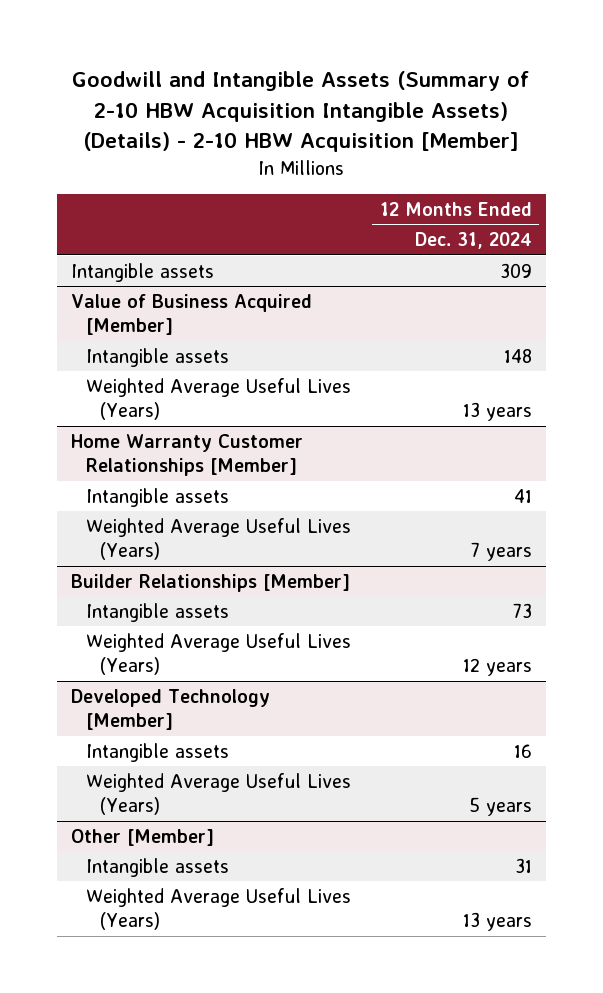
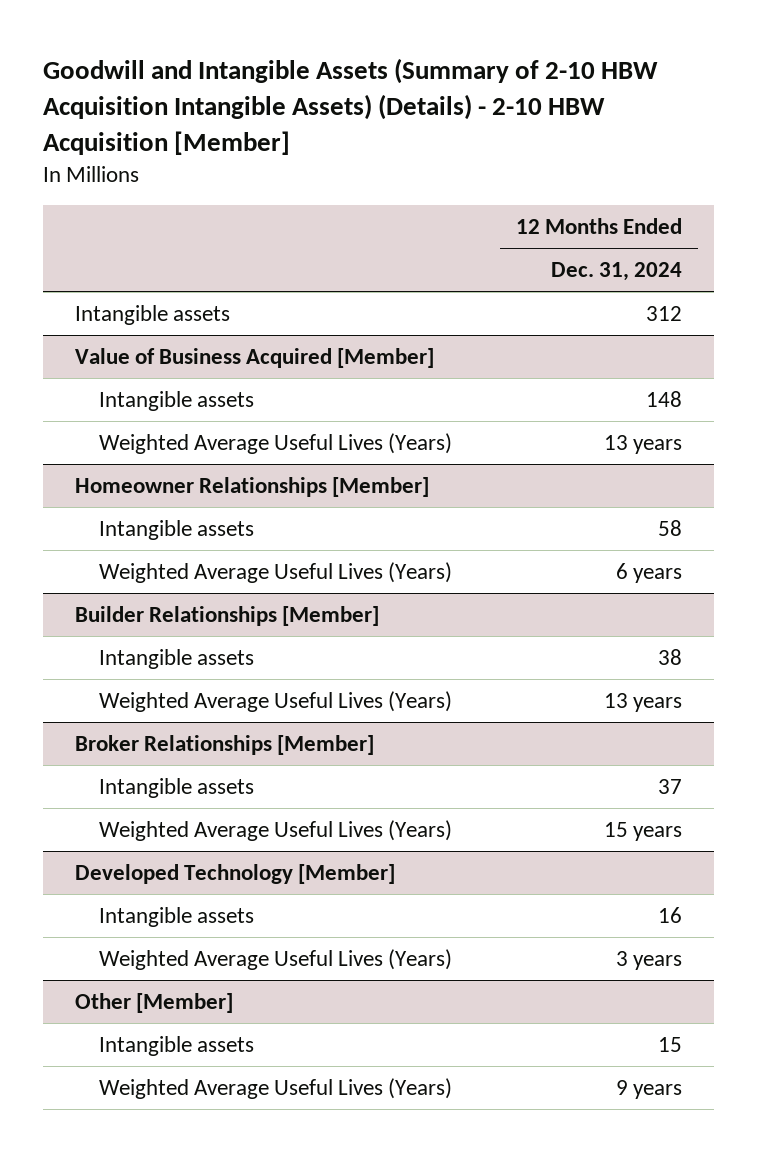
[499,262,532,278] 309 -> [646,306,683,322] 312
[71,433,304,476] Home Warranty Customer Relationships [Member] -> none
none -> [75,477,430,498] Homeowner Relationships [Member]
[513,488,532,503] 41 -> [658,520,683,537] 58
[470,541,532,561] 7 years -> [616,563,683,584] 6 years
[512,602,532,618] 73 -> [658,649,683,666] 38
[462,657,532,676] 12 years -> [604,693,683,713] 13 years
none -> [75,735,375,756] Broker Relationships [Member]
none -> [99,778,255,799] Intangible assets
none -> [99,820,453,842] Weighted Average Useful Lives (Years)
[468,796,532,816] 5 years -> [616,951,683,971] 3 years
[514,857,532,873] 31 -> [658,1037,683,1053] 15
[462,911,532,931] 13 years -> [616,1080,683,1100] 9 years

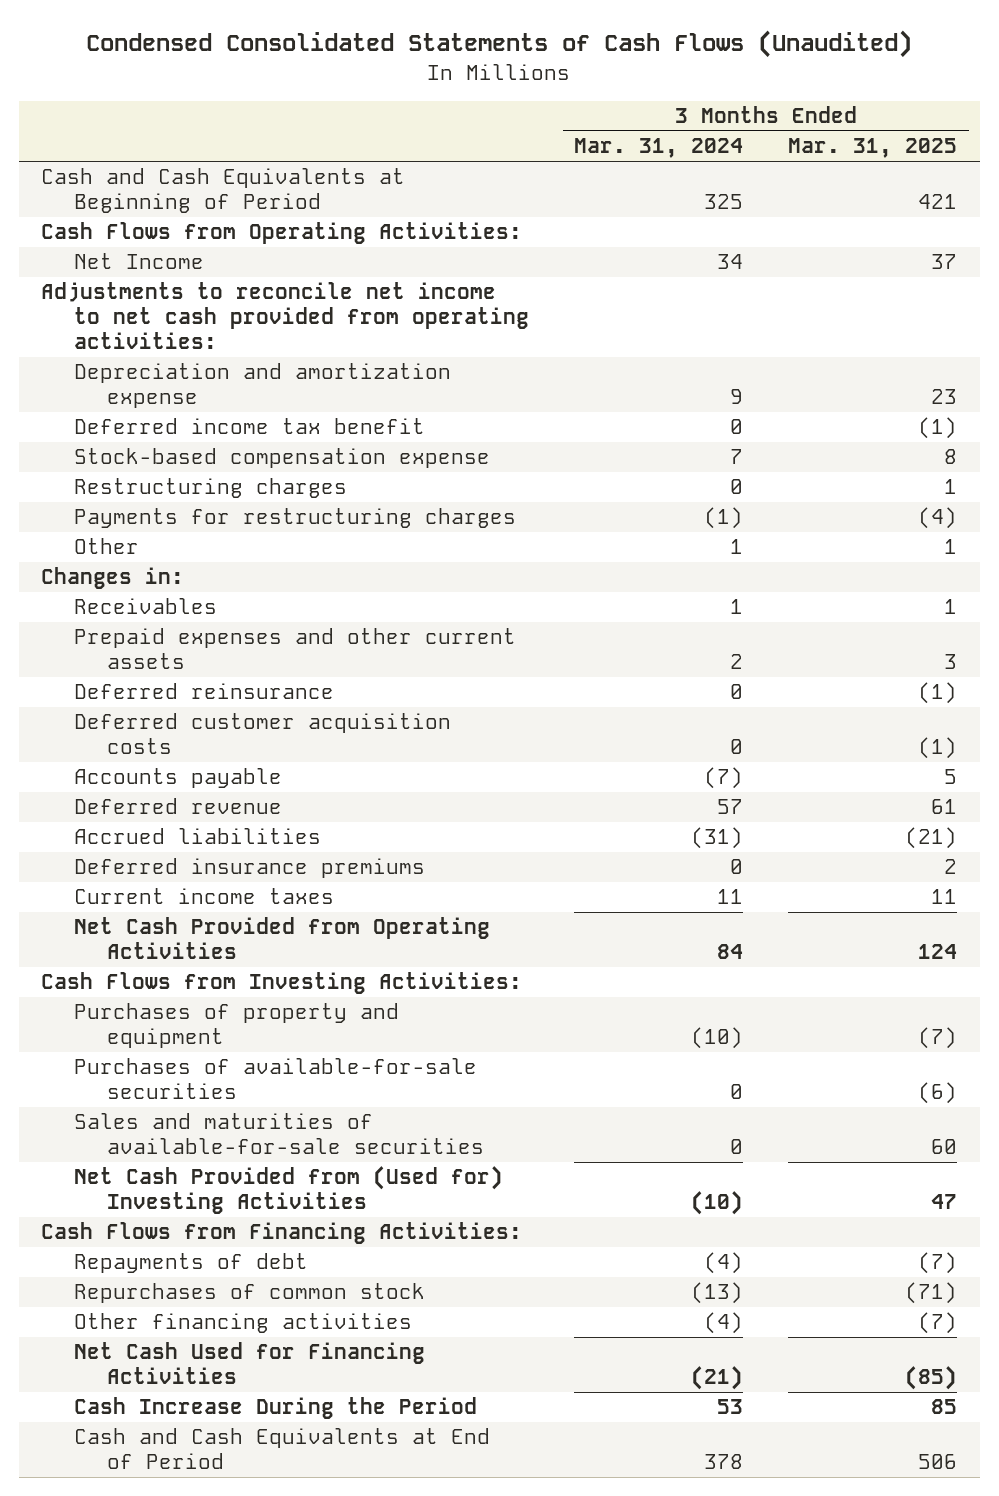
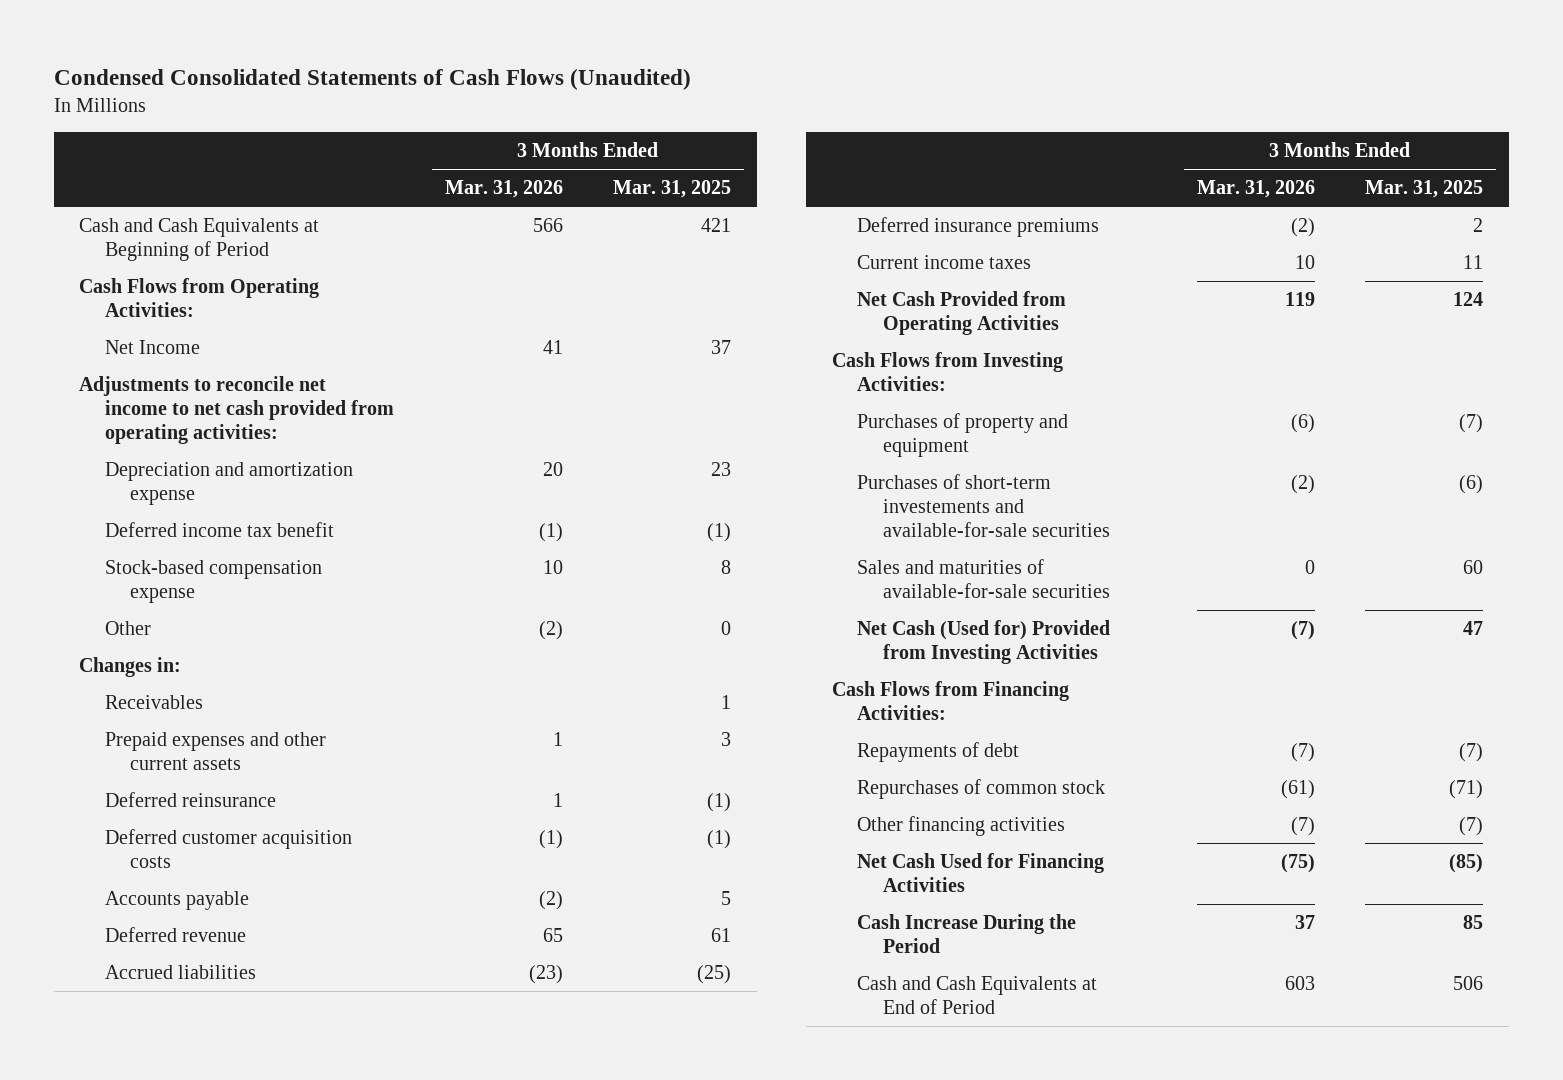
[574,138,744,159] Mar. 31, 2024 -> none
none -> [444,180,563,199] Mar. 31, 2026
[74,478,348,499] Restructuring charges -> none
[74,508,517,529] Payments for restructuring charges -> none
[944,539,958,555] 1 -> [721,621,732,636] 0
[905,827,958,850] (21) -> [697,965,732,985] (25)
[74,1058,478,1100] Purchases of available-for-sale securities -> [857,474,1110,537] Purchases of short-term investements and available-for-sale securities
[74,1166,504,1215] Net Cash Provided from (Used for) Investing Activities -> [857,620,1111,664] Net Cash (Used for) Provided from Investing Activities

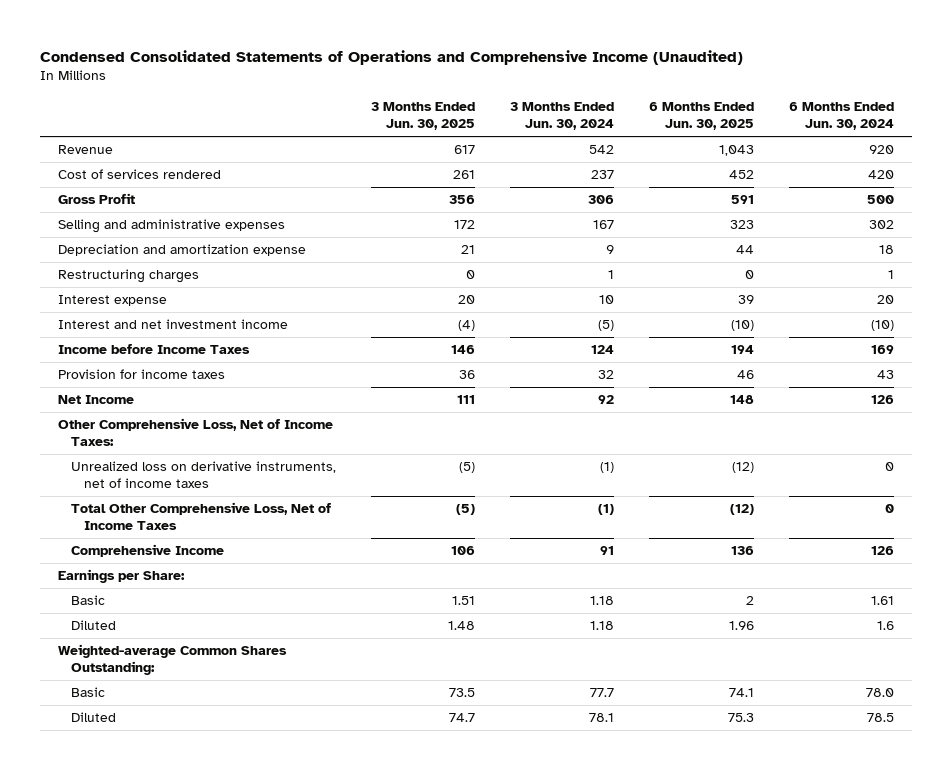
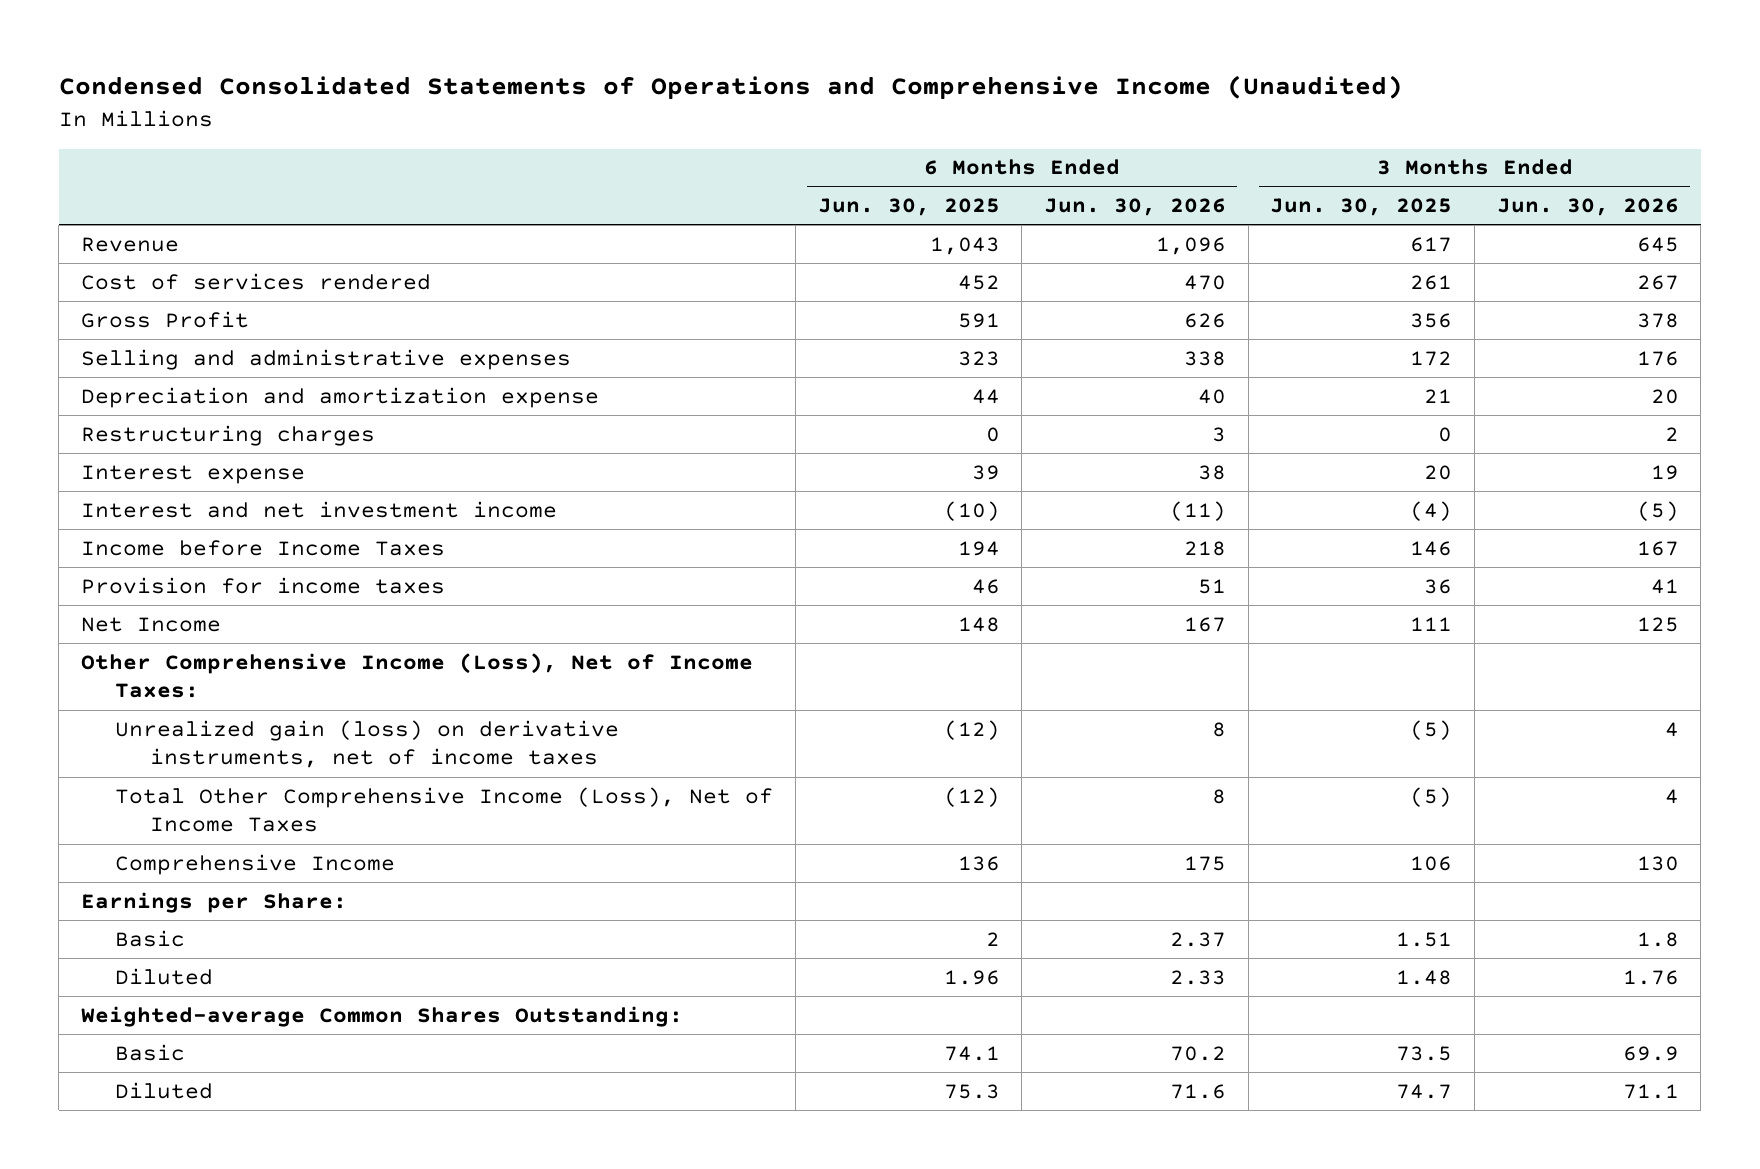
[509,101,614,131] 3 Months Ended Jun. 30, 2024 -> none
[789,101,895,131] 6 Months Ended Jun. 30, 2024 -> none
none -> [1044,198,1227,217] Jun. 30, 2026
none -> [1496,198,1679,217] Jun. 30, 2026
[57,418,333,447] Other Comprehensive Loss, Net of Income Taxes: -> [80,652,753,699] Other Comprehensive Income (Loss), Net of Income Taxes:
[70,461,336,489] Unrealized loss on derivative instruments, net of income taxes -> [115,719,620,769] Unrealized gain (loss) on derivative instruments, net of income taxes
[70,502,331,531] Total Other Comprehensive Loss, Net of Income Taxes -> [115,786,774,833] Total Other Comprehensive Income (Loss), Net of Income Taxes

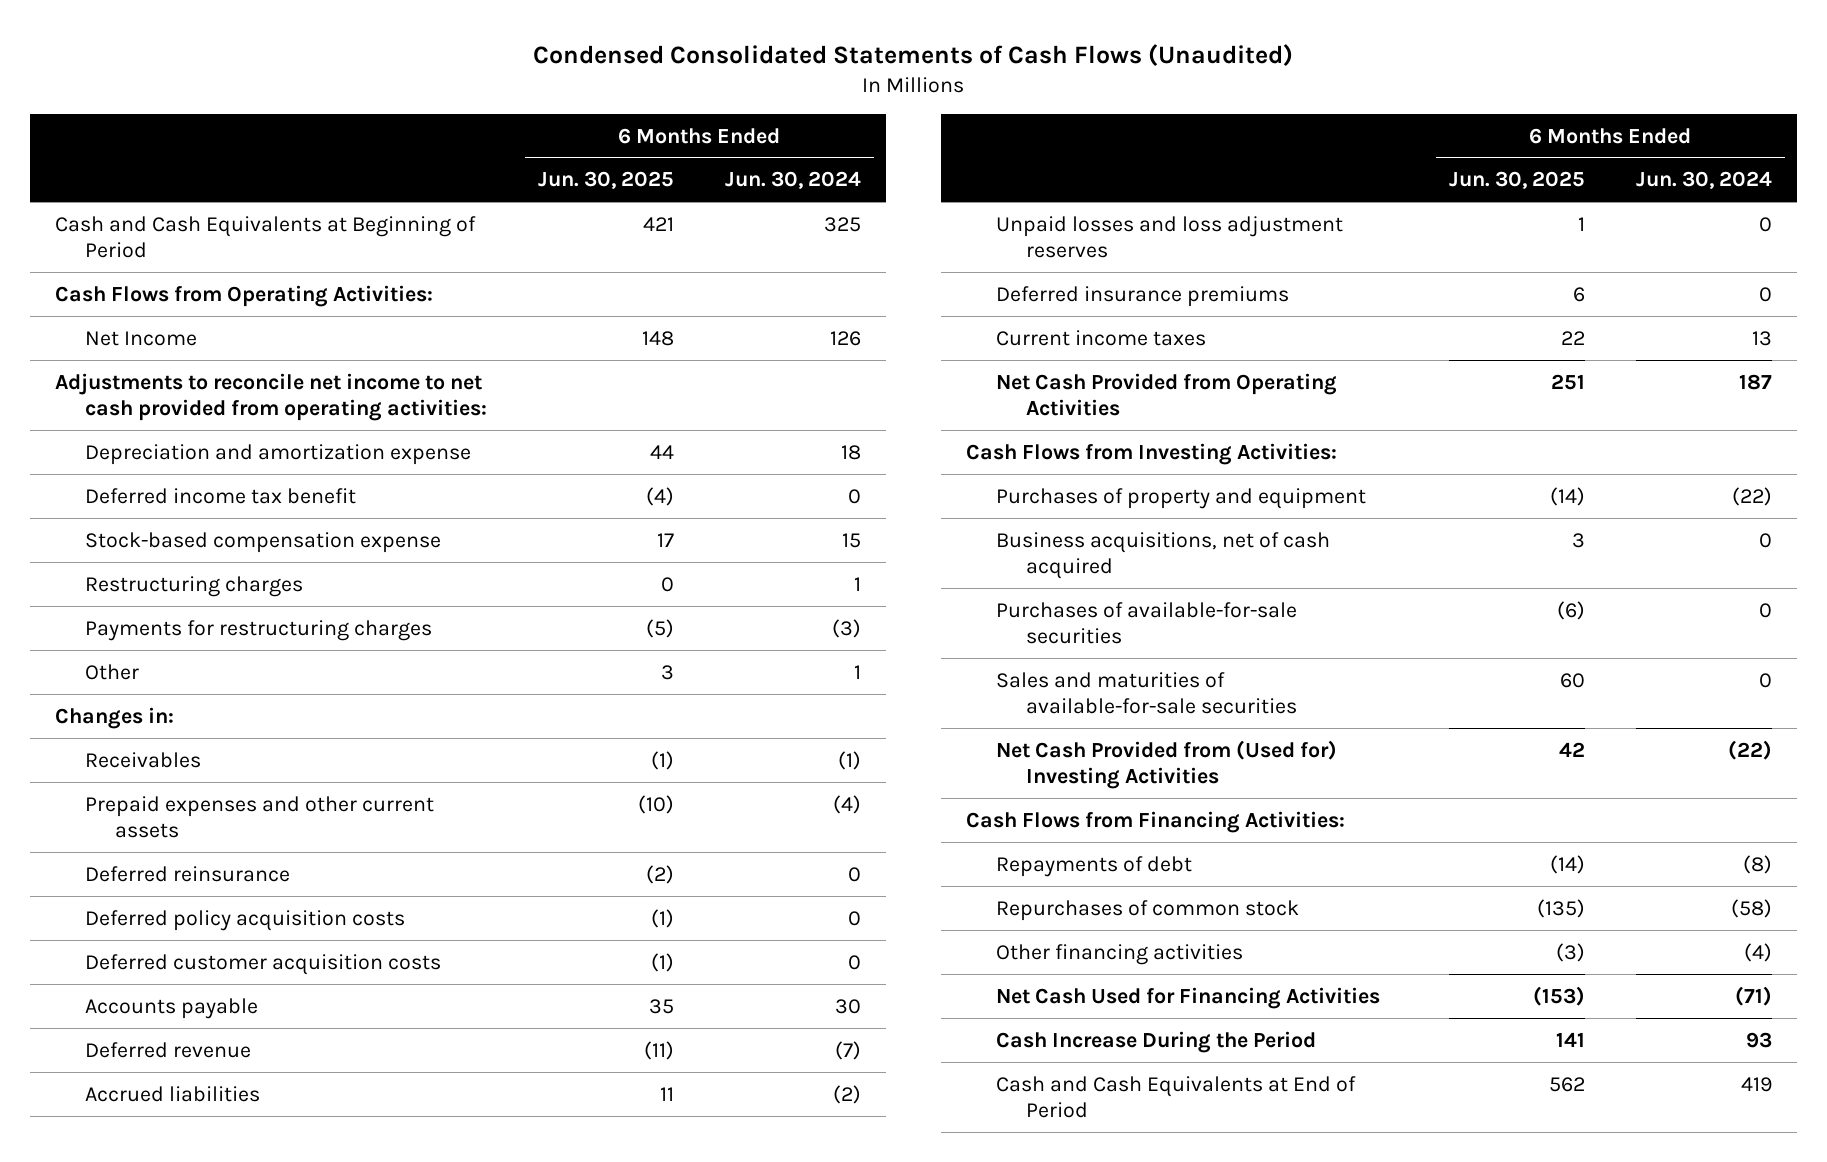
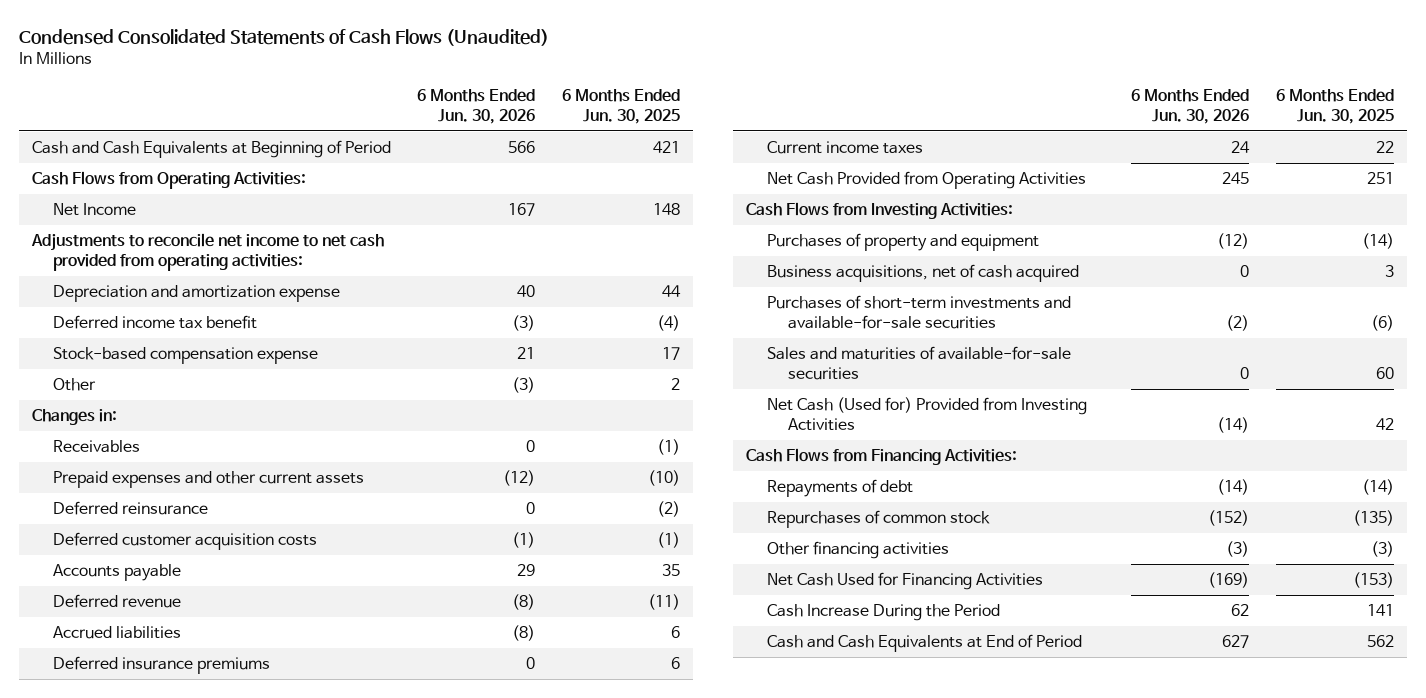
[724,171,861,190] Jun. 30, 2024 -> none
none -> [417,89,536,125] 6 Months Ended Jun. 30, 2026
[85,575,304,597] Restructuring charges -> none
[85,619,433,641] Payments for restructuring charges -> none
[661,664,675,680] 3 -> [670,378,680,391] 2
[85,909,406,931] Deferred policy acquisition costs -> none
[996,215,1344,259] Unpaid losses and loss adjustment reserves -> none
[660,1086,675,1101] 11 -> [670,626,680,639] 6
[996,601,1298,645] Purchases of available-for-sale securities -> [766,295,1071,330] Purchases of short-term investments and available-for-sale securities
[996,739,1338,790] Net Cash Provided from (Used for) Investing Activities -> [766,397,1087,432] Net Cash (Used for) Provided from Investing Activities

